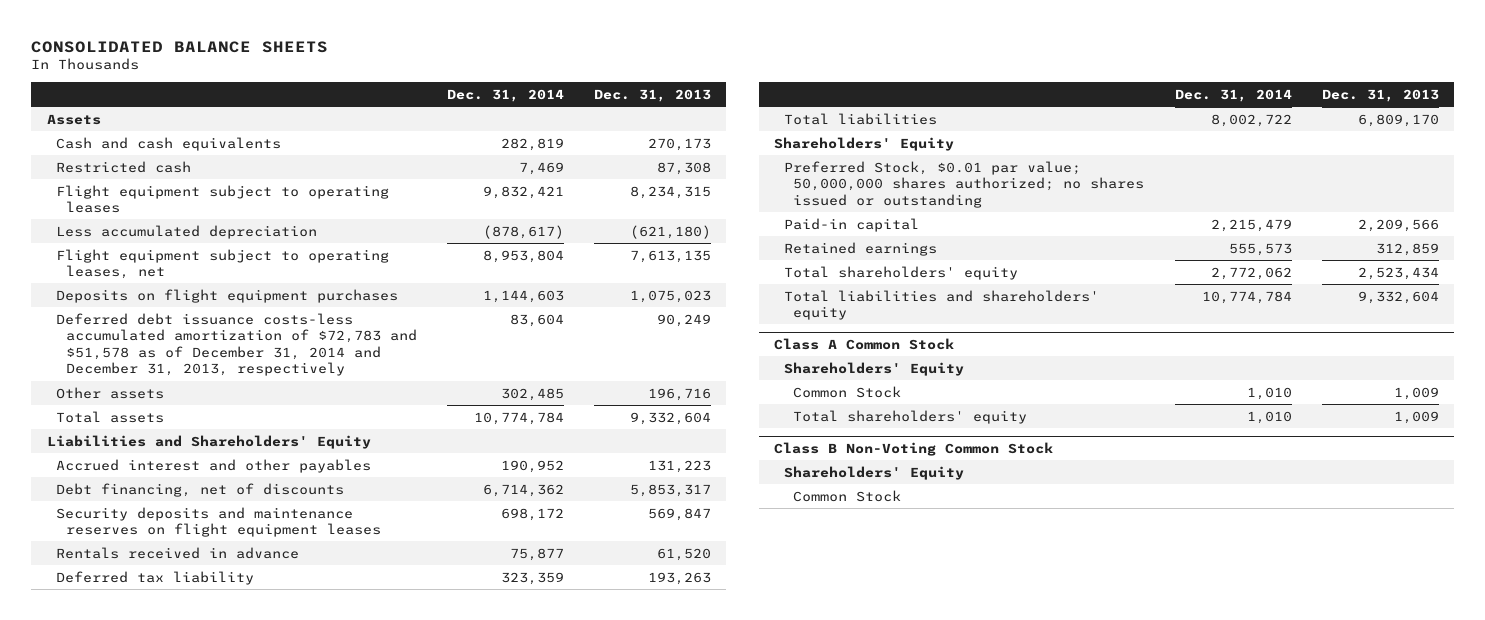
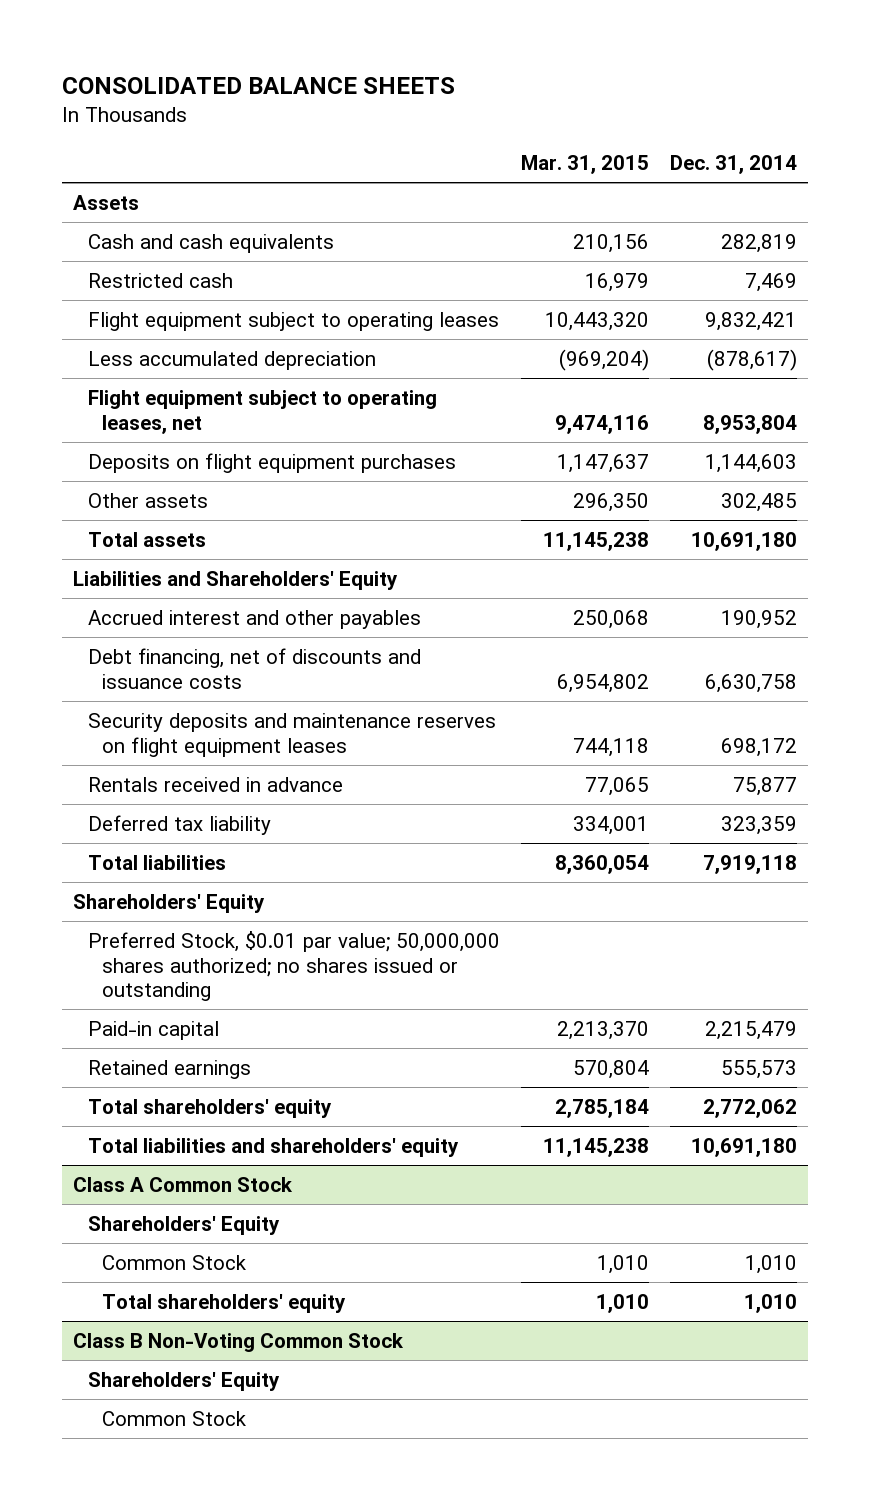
[594,88,712,102] Dec. 31, 2013 -> none
none -> [521,154,650,174] Mar. 31, 2015
[56,312,417,377] Deferred debt issuance costs-less accumulated amortization of $72,783 and $51,578 as of December 31, 2014 and December 31, 2013, respectively -> none
[474,411,565,425] 10,774,784 -> [691,531,798,551] 10,691,180
[56,482,345,497] Debt financing, net of discounts -> [87,647,421,689] Debt financing, net of discounts and issuance costs
[483,483,565,497] 6,714,362 -> [705,673,798,693] 6,630,758
[1210,113,1292,127] 8,002,722 -> [703,854,798,874] 7,919,118
[1201,290,1292,304] 10,774,784 -> [691,1137,798,1157] 10,691,180

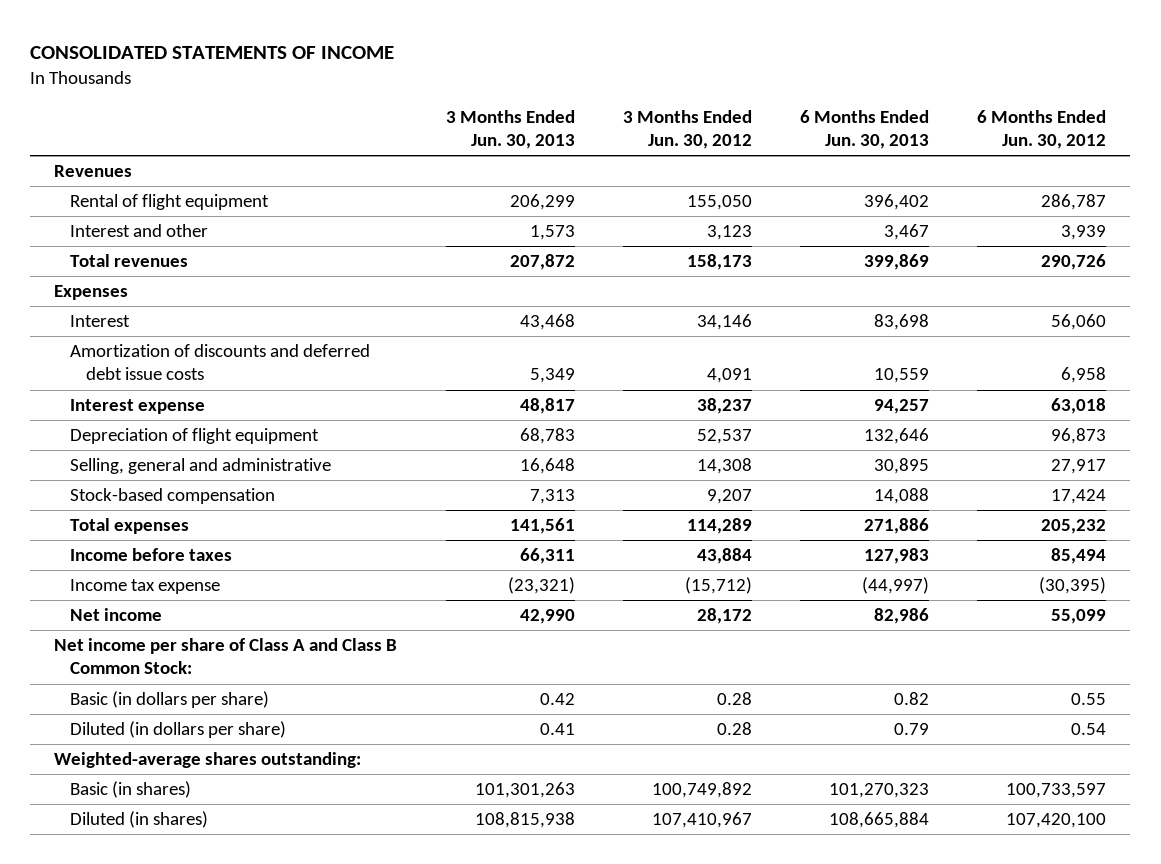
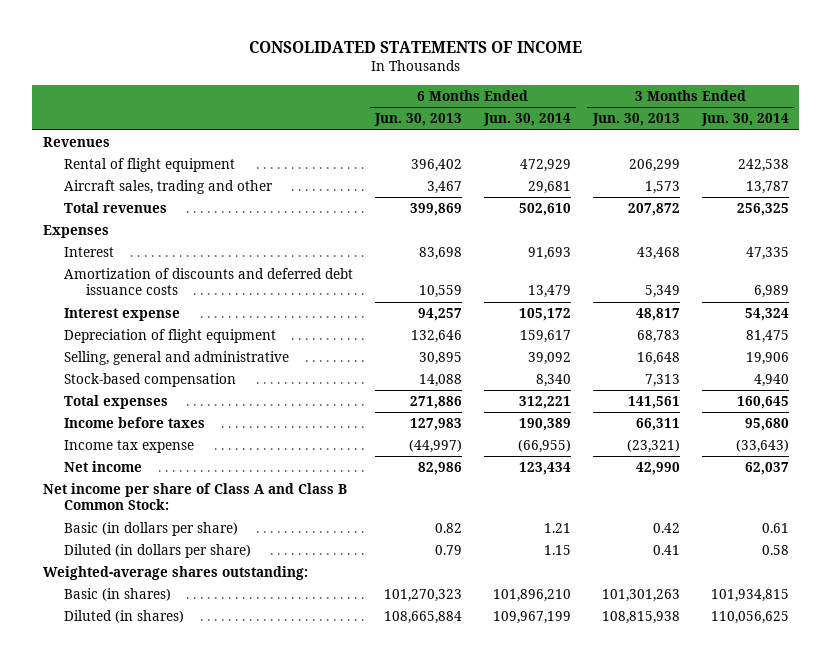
[622,109,752,150] 3 Months Ended Jun. 30, 2012 -> none
[977,109,1107,150] 6 Months Ended Jun. 30, 2012 -> none
none -> [482,113,571,127] Jun. 30, 2014
none -> [700,113,789,127] Jun. 30, 2014
[70,224,209,238] Interest and other -> [64,180,274,195] Aircraft sales, trading and other
[70,344,371,381] Amortization of discounts and deferred debt issue costs -> [64,268,354,296] Amortization of discounts and deferred debt issuance costs

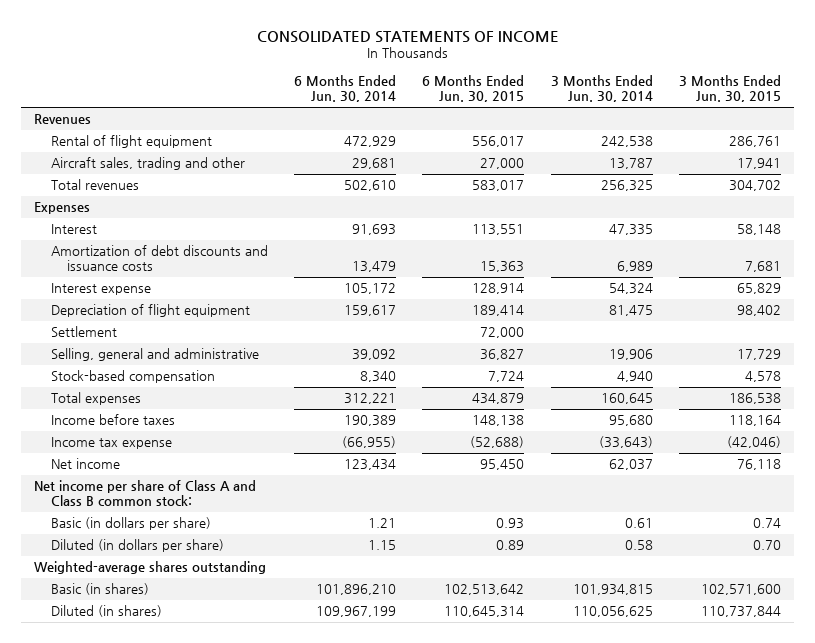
[374,113,463,127] Jun. 30, 2013 -> none
[591,113,680,127] Jun. 30, 2013 -> none
none -> [422,75,525,103] 6 Months Ended Jun. 30, 2015
none -> [679,75,782,103] 3 Months Ended Jun. 30, 2015
[64,268,354,296] Amortization of discounts and deferred debt issuance costs -> [50,245,268,272] Amortization of debt discounts and issuance costs
none -> [50,326,117,338] Settlement
[42,483,347,511] Net income per share of Class A and Class B Common Stock: -> [34,480,257,507] Net income per share of Class A and Class B common stock:
[42,566,308,581] Weighted-average shares outstanding: -> [34,561,267,575] Weighted-average shares outstanding

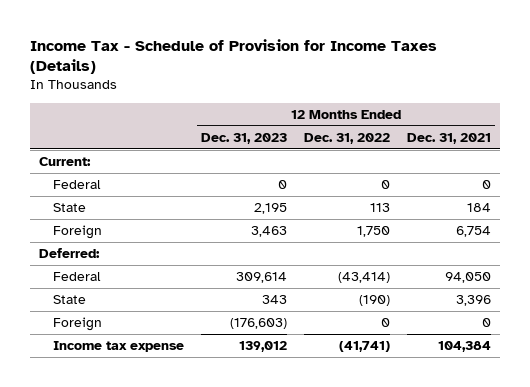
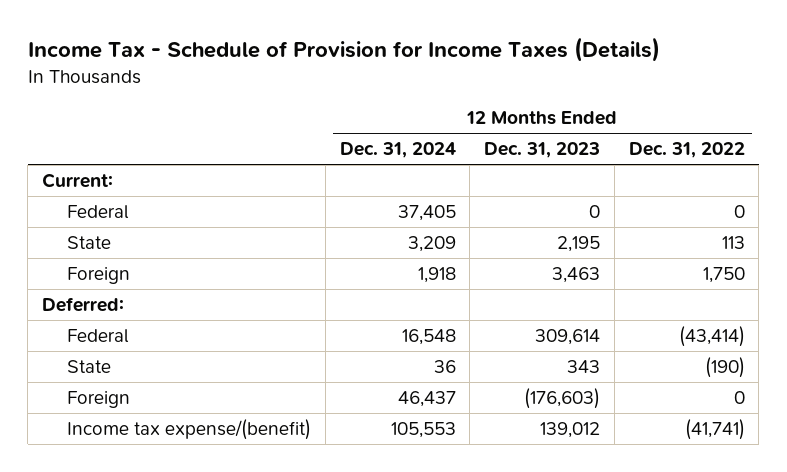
[406,132,491,144] Dec. 31, 2021 -> none
none -> [339,142,456,159] Dec. 31, 2024
[52,341,184,353] Income tax expense -> [67,418,312,440] Income tax expense/(benefit)

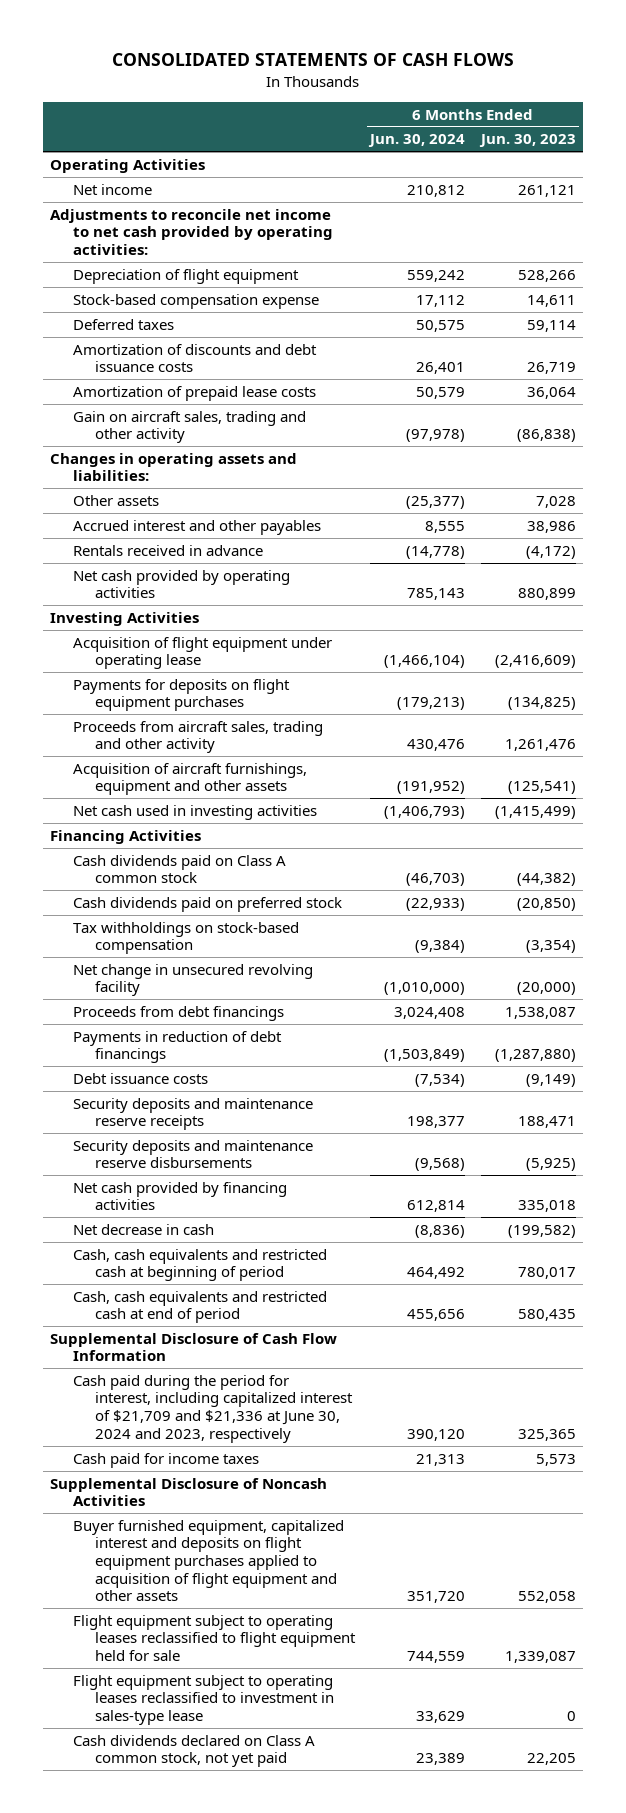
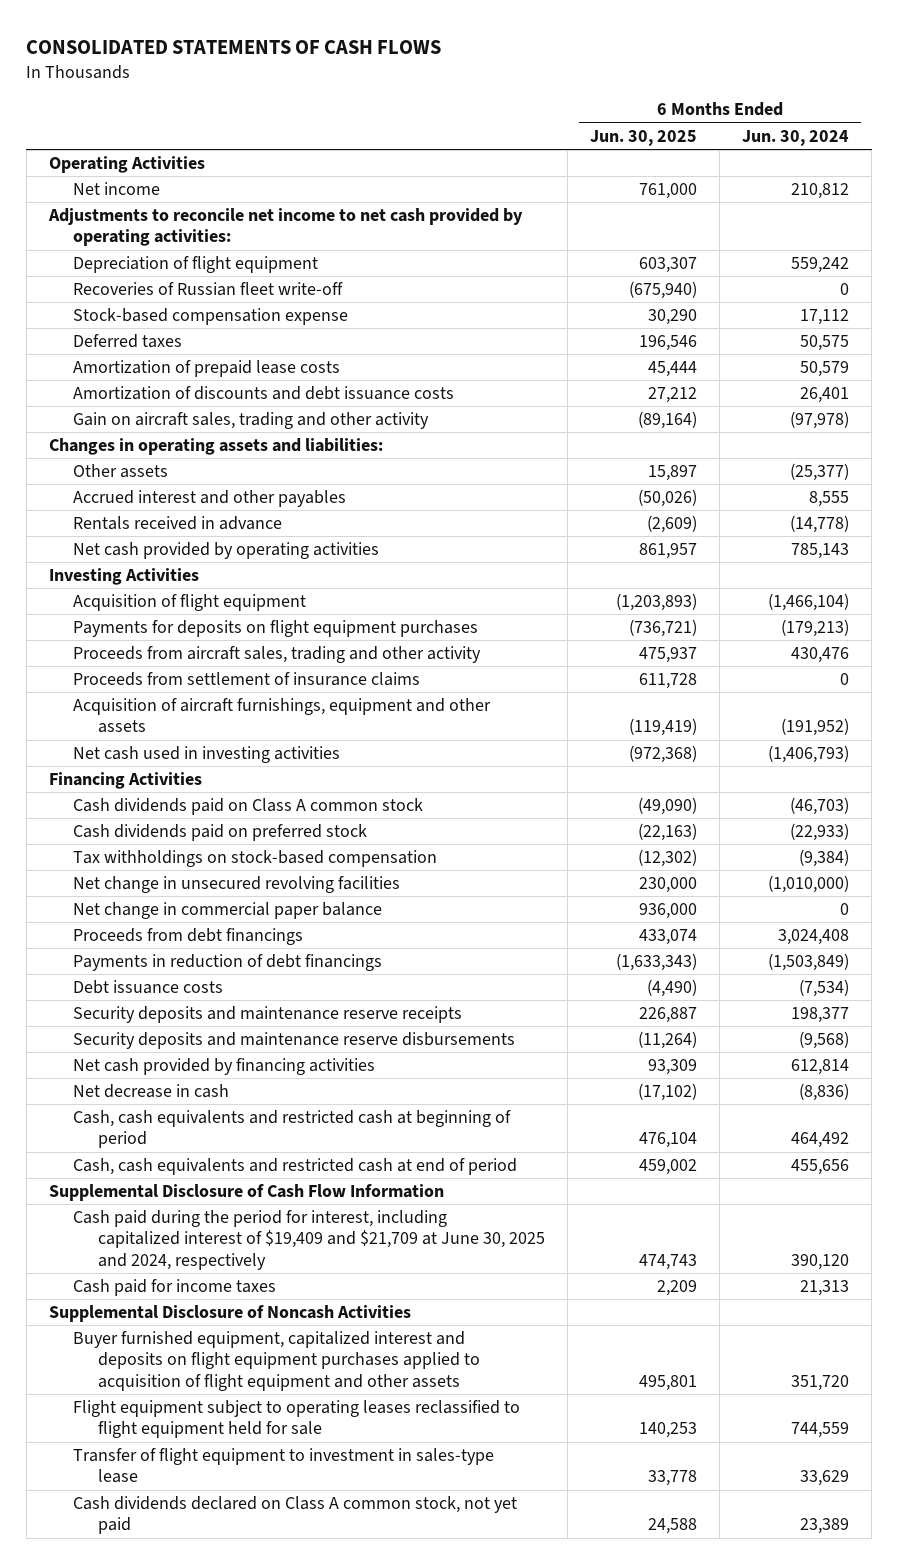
[478,134,576,148] Jun. 30, 2023 -> none
none -> [589,129,697,146] Jun. 30, 2025
none -> [73,282,344,297] Recoveries of Russian fleet write-off
[72,343,317,373] Amortization of discounts and debt issuance costs -> [73,386,455,401] Amortization of discounts and debt issuance costs
[72,636,332,670] Acquisition of flight equipment under operating lease -> [73,594,307,612] Acquisition of flight equipment
none -> [73,672,421,687] Proceeds from settlement of insurance claims
[72,963,313,997] Net change in unsecured revolving facility -> [73,876,401,894] Net change in unsecured revolving facilities
none -> [73,902,383,920] Net change in commercial paper balance
[72,1374,354,1443] Cash paid during the period for interest, including capitalized interest of $21,709 and $21,336 at June 30, 2024 and 2023, respectively -> [73,1210,545,1270] Cash paid during the period for interest, including capitalized interest of $19,409 and $21,709 at June 30, 2025 and 2024, respectively
[72,1674,335,1726] Flight equipment subject to operating leases reclassified to investment in sales-type lease -> [73,1448,495,1484] Transfer of flight equipment to investment in sales-type lease

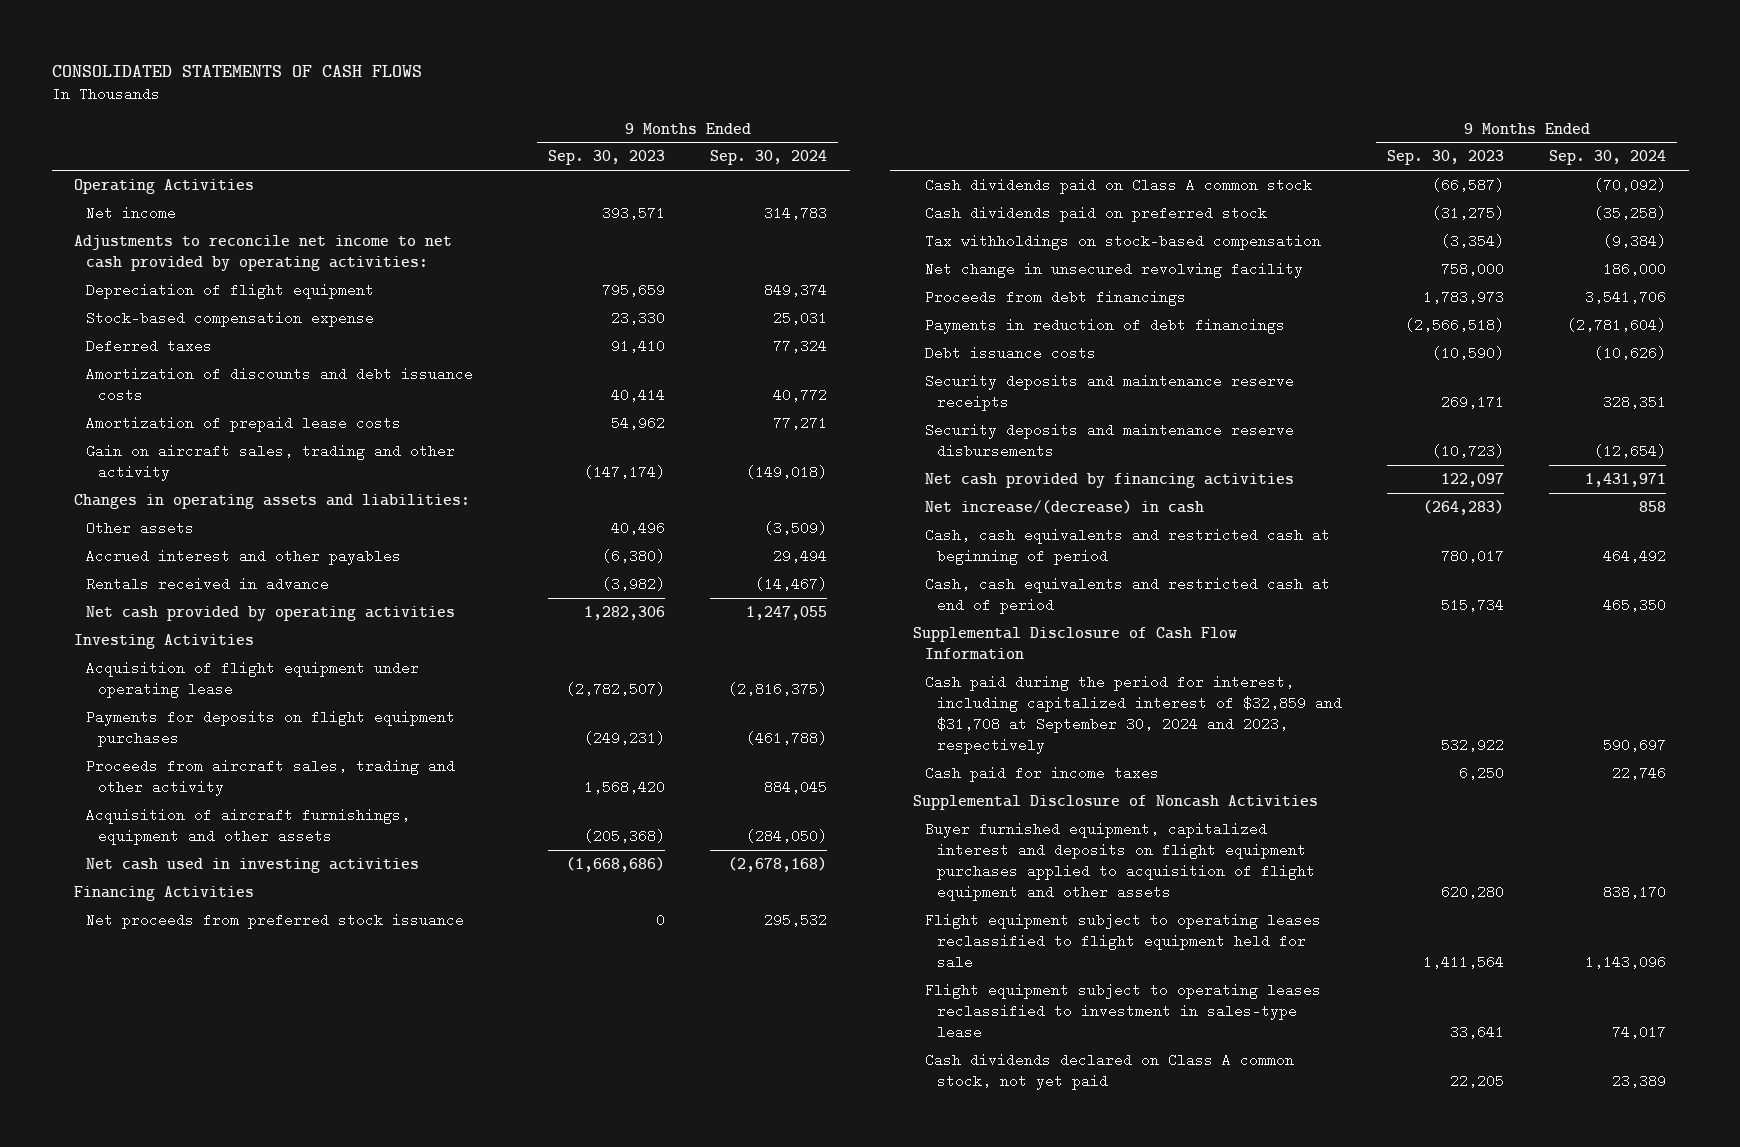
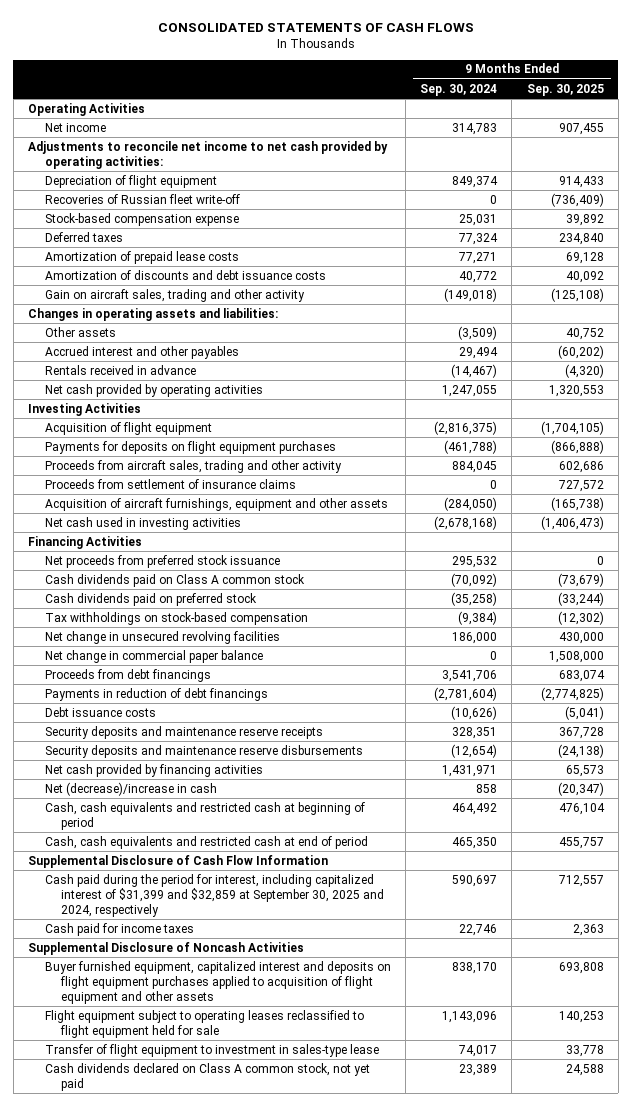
[548,150,666,166] Sep. 30, 2023 -> none
none -> [526,83,604,96] Sep. 30, 2025
none -> [44,193,240,204] Recoveries of Russian fleet write-off
[86,366,474,402] Amortization of discounts and debt issuance costs -> [44,269,326,280] Amortization of discounts and debt issuance costs
[86,660,420,698] Acquisition of flight equipment under operating lease -> [44,421,212,435] Acquisition of flight equipment
none -> [44,478,296,489] Proceeds from settlement of insurance claims
[924,261,1303,278] Net change in unsecured revolving facility -> [44,630,280,644] Net change in unsecured revolving facilities
none -> [44,649,263,663] Net change in commercial paper balance
[924,499,1204,514] Net increase/(decrease) in cash -> [44,781,217,796] Net (decrease)/increase in cash
[924,674,1342,754] Cash paid during the period for interest, including capitalized interest of $32,859 and $31,708 at September 30, 2024 and 2023, respectively -> [44,873,385,917] Cash paid during the period for interest, including capitalized interest of $31,399 and $32,859 at September 30, 2025 and 2024, respectively
[924,982,1321,1039] Flight equipment subject to operating leases reclassified to investment in sales-type lease -> [44,1043,379,1057] Transfer of flight equipment to investment in sales-type lease

